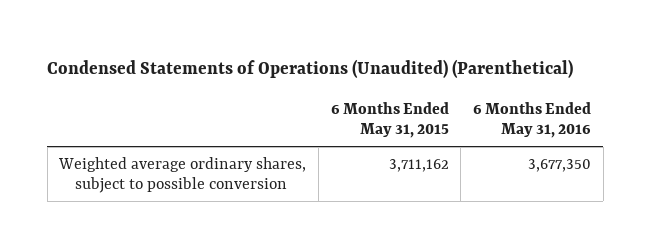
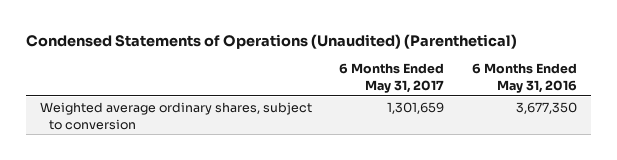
[330,101,449,139] 6 Months Ended May 31, 2015 -> none
none -> [339,63,445,93] 6 Months Ended May 31, 2017
[58,156,307,194] Weighted average ordinary shares, subject to possible conversion -> [39,102,312,130] Weighted average ordinary shares, subject to conversion

